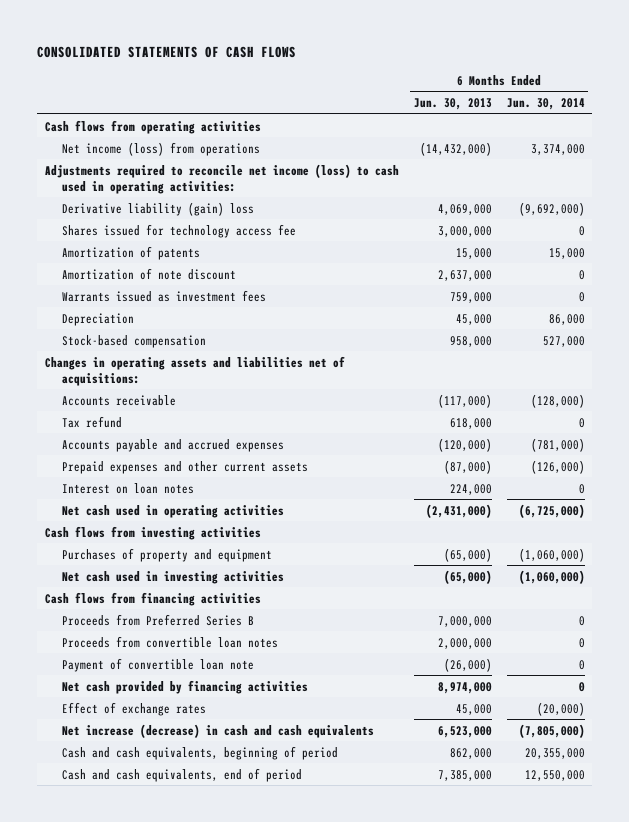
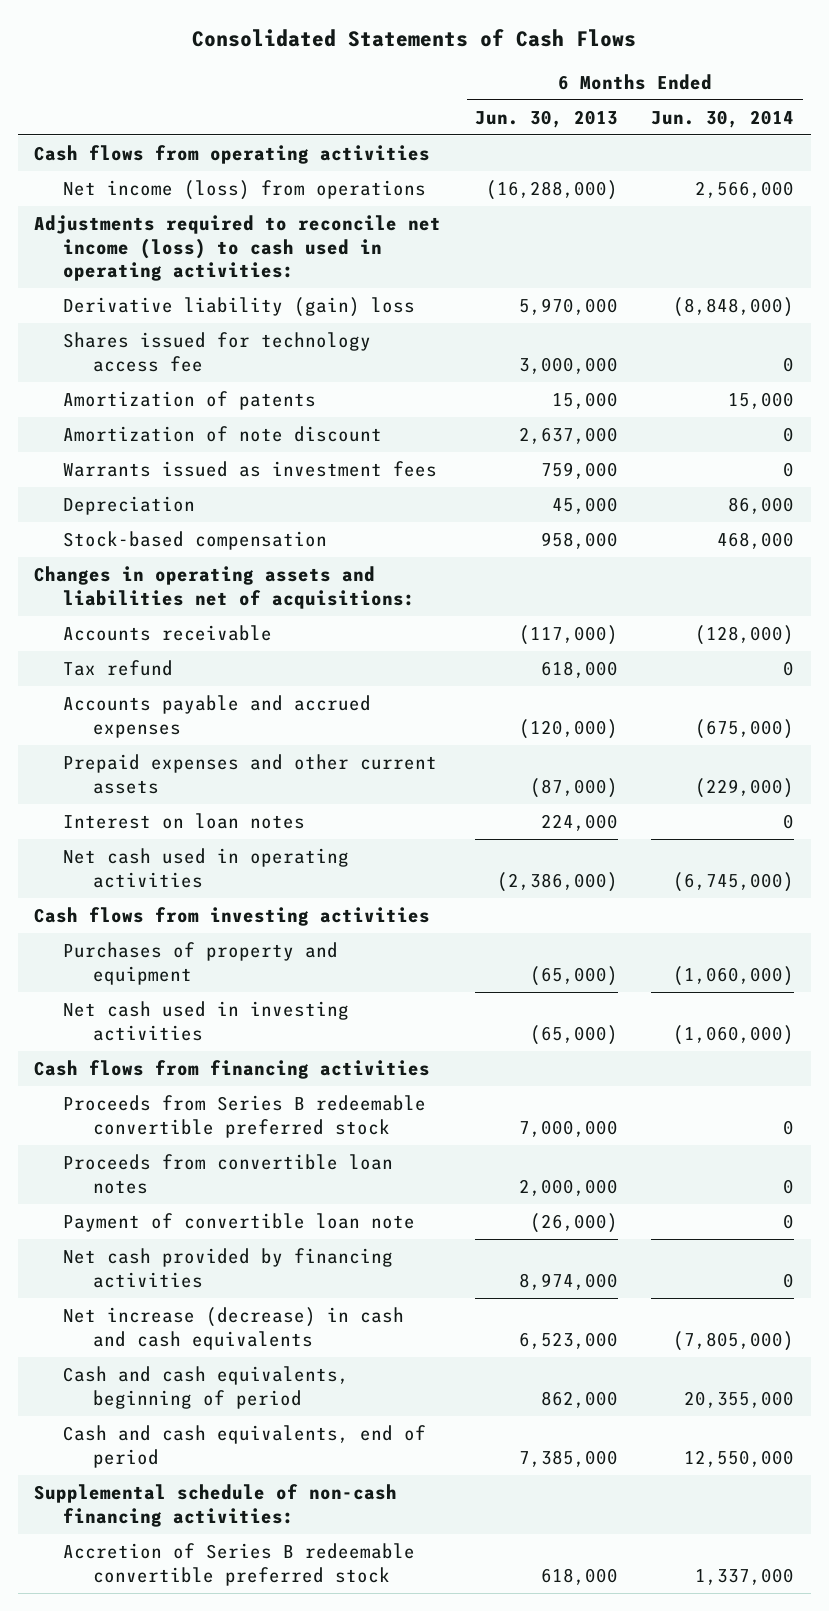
[37,45,297,58] CONSOLIDATED STATEMENTS OF CASH FLOWS -> [192,29,637,48] Consolidated Statements of Cash Flows
[419,141,492,156] (14,432,000) -> [485,179,618,200] (16,288,000)
[530,143,585,155] 3,374,000 -> [695,180,795,198] 2,566,000
[437,203,492,215] 4,069,000 -> [518,297,618,315] 5,970,000
[518,201,585,216] (9,692,000) -> [673,296,795,317] (8,848,000)
[542,335,585,347] 527,000 -> [717,531,795,549] 468,000
[530,437,585,452] (781,000) -> [695,718,795,739] (675,000)
[530,459,585,474] (126,000) -> [695,777,795,798] (229,000)
[425,503,492,518] (2,431,000) -> [496,871,618,892] (2,386,000)
[518,503,585,518] (6,725,000) -> [673,871,795,892] (6,745,000)
[62,613,255,626] Proceeds from Preferred Series B -> [63,1094,427,1138] Proceeds from Series B redeemable convertible preferred stock
[62,701,207,716] Effect of exchange rates -> none
none -> [34,1483,398,1527] Supplemental schedule of non-cash financing activities:
none -> [63,1542,416,1586] Accretion of Series B redeemable convertible preferred stock

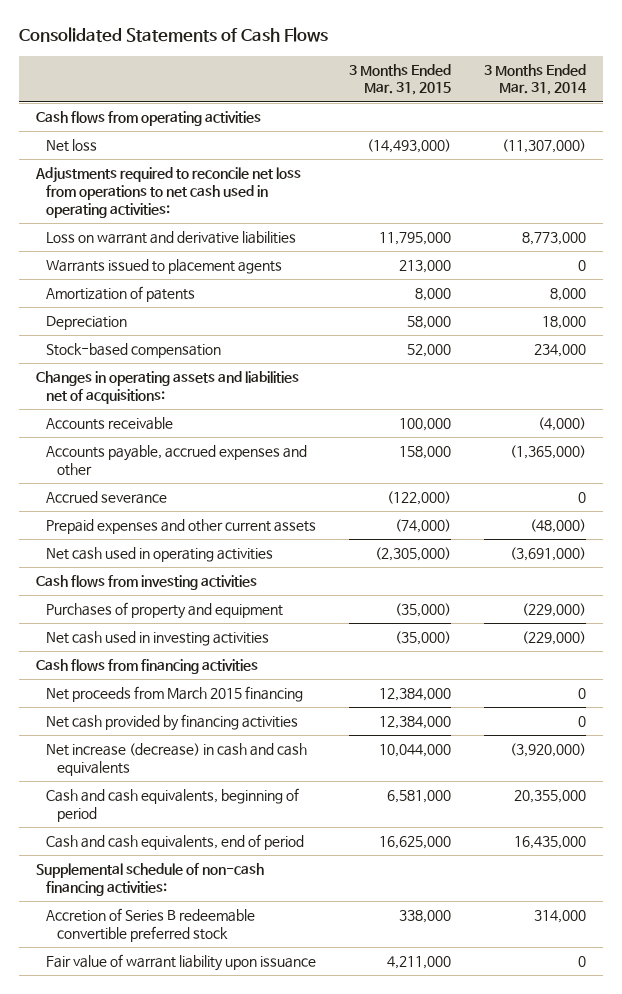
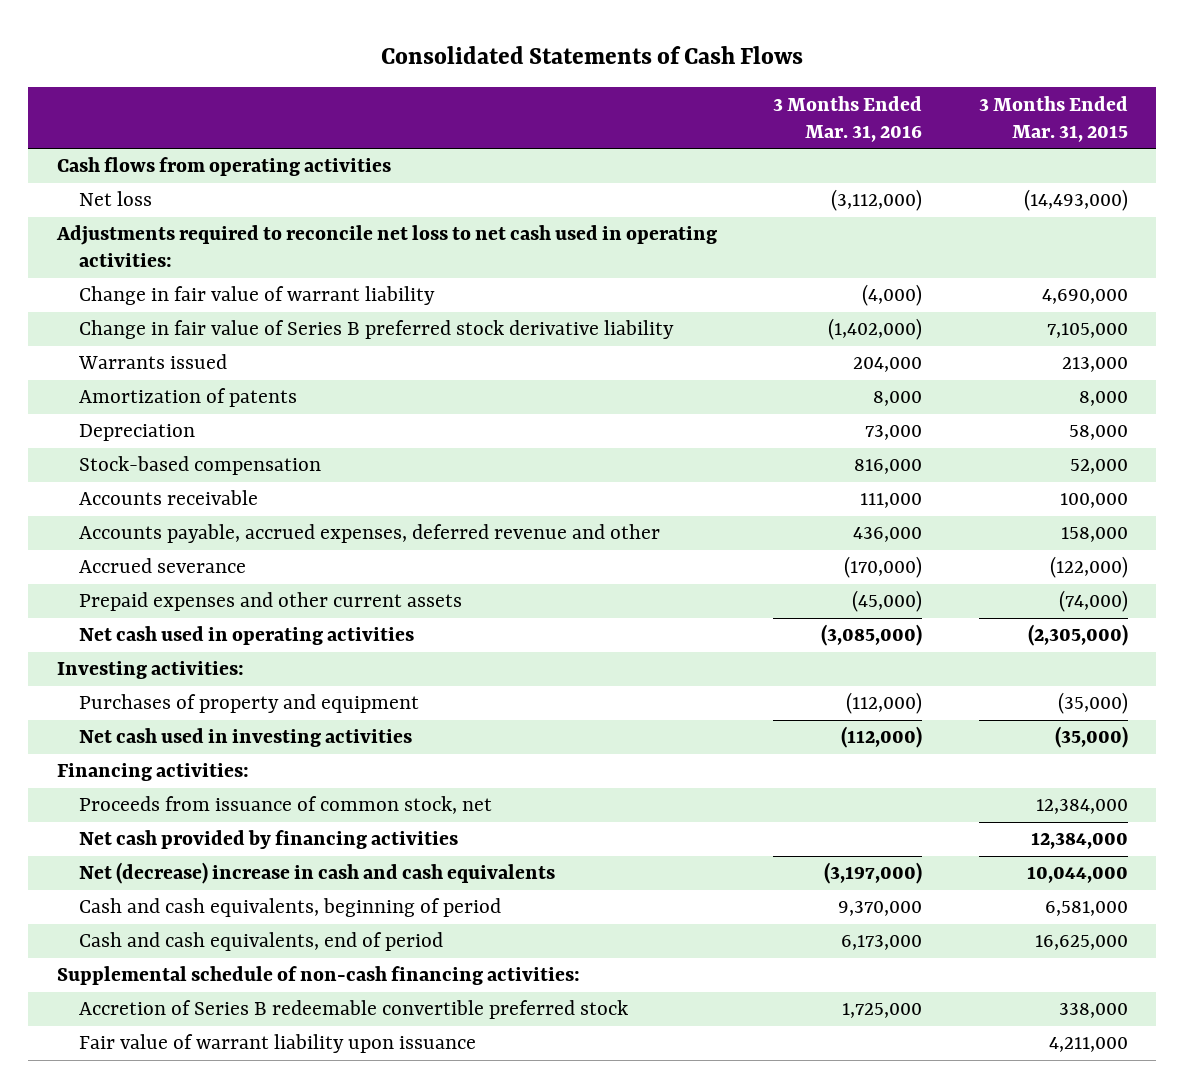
[484,63,588,96] 3 Months Ended Mar. 31, 2014 -> none
none -> [773,95,923,142] 3 Months Ended Mar. 31, 2016
[46,231,297,245] Loss on warrant and derivative liabilities -> none
[34,167,301,218] Adjustments required to reconcile net loss from operations to net cash used in operating activities: -> [55,225,717,268] Adjustments required to reconcile net loss to net cash used in operating activities:
none -> [78,286,435,306] Change in fair value of warrant liability
none -> [78,320,674,340] Change in fair value of Series B preferred stock derivative liability
[46,259,283,275] Warrants issued to placement agents -> [77,354,227,370] Warrants issued
[35,371,299,404] Changes in operating assets and liabilities net of acquisitions: -> none
[46,445,308,476] Accounts payable, accrued expenses and other -> [78,524,660,544] Accounts payable, accrued expenses, deferred revenue and other
[35,575,257,591] Cash flows from investing activities -> [56,661,244,680] Investing activities:
[35,659,258,675] Cash flows from financing activities -> [56,763,249,782] Financing activities:
[46,686,304,703] Net proceeds from March 2015 financing -> [78,796,492,815] Proceeds from issuance of common stock, net
[46,743,308,776] Net increase (decrease) in cash and cash equivalents -> [78,862,555,885] Net (decrease) increase in cash and cash equivalents

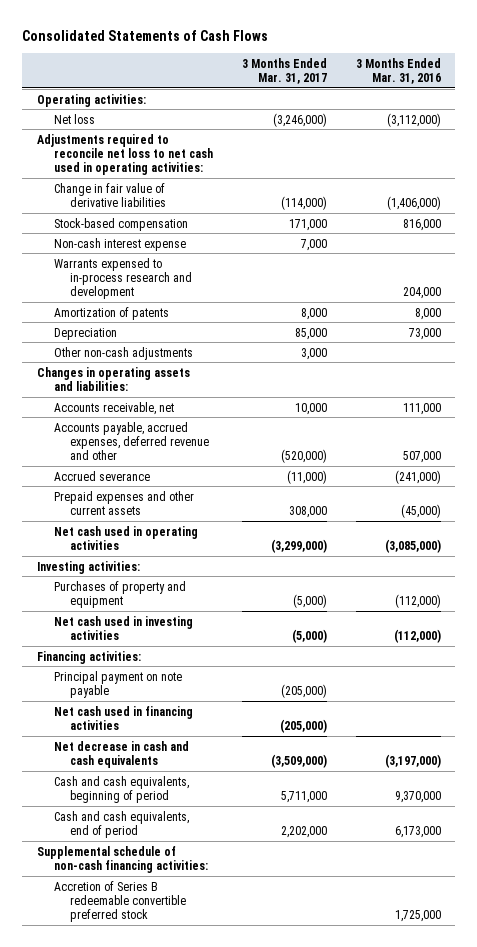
[978,95,1128,142] 3 Months Ended Mar. 31, 2015 -> none
none -> [241,57,327,85] 3 Months Ended Mar. 31, 2017
[56,157,391,177] Cash flows from operating activities -> [36,93,146,107] Operating activities:
[78,320,674,340] Change in fair value of Series B preferred stock derivative liability -> none
[78,286,435,306] Change in fair value of warrant liability -> [53,182,167,207] Change in fair value of derivative liabilities
[862,284,923,307] (4,000) -> [386,195,441,210] (1,406,000)
[78,456,321,476] Stock-based compensation -> [53,217,188,231] Stock-based compensation
none -> [53,237,186,251] Non-cash interest expense
[77,354,227,370] Warrants issued -> [53,257,193,300] Warrants expensed to in-process research and development
none -> [53,346,193,360] Other non-cash adjustments
none -> [36,366,190,391] Changes in operating assets and liabilities:
[78,490,258,506] Accounts receivable -> [53,401,174,415] Accounts receivable, net
[853,527,923,543] 436,000 -> [402,451,441,464] 507,000
[844,556,923,579] (170,000) -> [394,469,441,484] (241,000)
[78,796,492,815] Proceeds from issuance of common stock, net -> none
none -> [53,670,182,698] Principal payment on note payable
[78,830,458,850] Net cash provided by financing activities -> [53,705,193,730] Net cash used in financing activities
[78,862,555,885] Net (decrease) increase in cash and cash equivalents -> [53,740,189,768] Net decrease in cash and cash equivalents
[78,1034,476,1054] Fair value of warrant liability upon issuance -> none

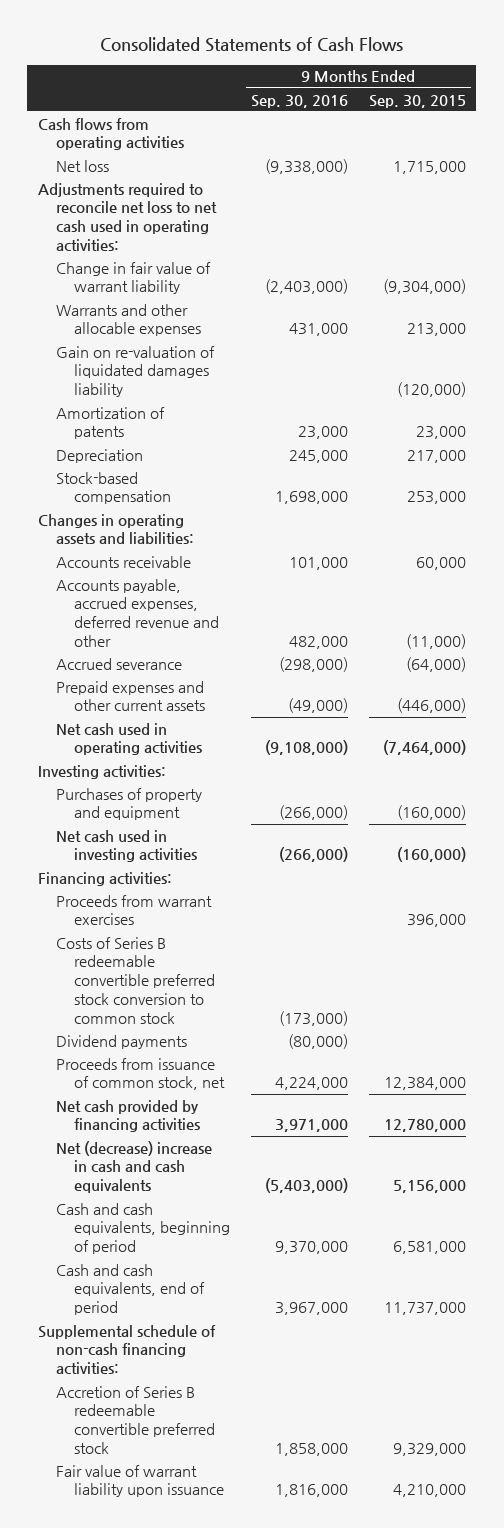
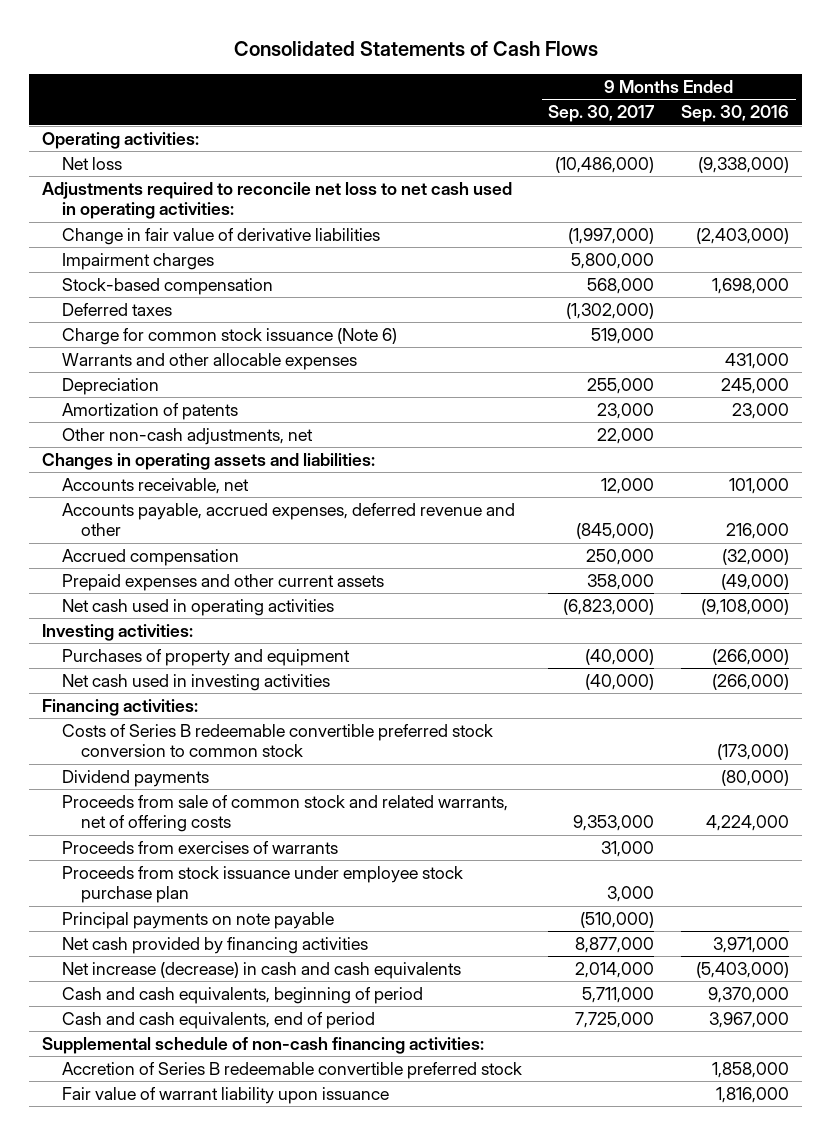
[368,94,466,108] Sep. 30, 2015 -> none
none -> [548,105,656,123] Sep. 30, 2017
[37,117,184,151] Cash flows from operating activities -> [42,132,200,150] Operating activities:
[55,261,211,295] Change in fair value of warrant liability -> [61,228,380,246] Change in fair value of derivative liabilities
none -> [61,253,214,271] Impairment charges
[55,471,171,505] Stock-based compensation -> [61,278,273,296] Stock-based compensation
none -> [61,303,172,317] Deferred taxes
none -> [61,328,397,346] Charge for common stock issuance (Note 6)
[55,345,215,398] Gain on re-valuation of liquidated damages liability -> none
[55,406,165,440] Amortization of patents -> [61,403,238,421] Amortization of patents
none -> [61,428,313,446] Other non-cash adjustments, net
[55,555,191,568] Accounts receivable -> [61,478,249,495] Accounts receivable, net
[288,636,348,650] 482,000 -> [726,523,790,540] 216,000
[55,657,182,670] Accrued severance -> [61,549,239,567] Accrued compensation
[278,656,348,672] (298,000) -> [722,549,790,566] (32,000)
[55,894,212,926] Proceeds from warrant exercises -> none
[55,1057,225,1091] Proceeds from issuance of common stock, net -> [61,795,508,833] Proceeds from sale of common stock and related warrants, net of offering costs
none -> [61,841,338,855] Proceeds from exercises of warrants
none -> [61,866,463,904] Proceeds from stock issuance under employee stock purchase plan
none -> [61,912,334,930] Principal payments on note payable
[55,1140,212,1194] Net (decrease) increase in cash and cash equivalents -> [61,962,461,980] Net increase (decrease) in cash and cash equivalents

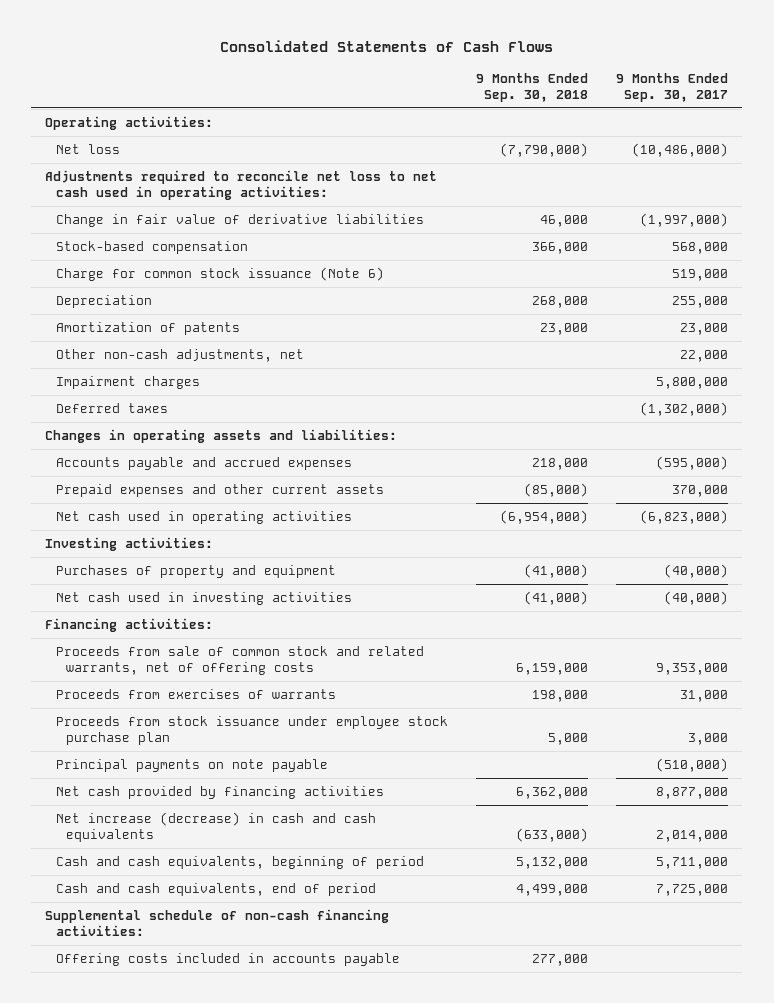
[681,105,790,123] Sep. 30, 2016 -> none
none -> [476,72,589,103] 9 Months Ended Sep. 30, 2018
[61,353,357,371] Warrants and other allocable expenses -> none
[61,253,214,271] Impairment charges -> [55,375,200,389] Impairment charges
[61,303,172,317] Deferred taxes -> [55,402,168,413] Deferred taxes
[61,478,249,495] Accounts receivable, net -> none
[61,549,239,567] Accrued compensation -> none
[61,503,515,537] Accounts payable, accrued expenses, deferred revenue and other -> [55,456,352,470] Accounts payable and accrued expenses
[576,523,655,540] (845,000) -> [656,455,729,470] (595,000)
[587,574,655,591] 358,000 -> [672,484,729,497] 370,000
[61,724,493,758] Costs of Series B redeemable convertible preferred stock conversion to common stock -> none
[61,770,209,788] Dividend payments -> none
[61,1062,522,1080] Accretion of Series B redeemable convertible preferred stock -> none
[61,1087,389,1105] Fair value of warrant liability upon issuance -> none
none -> [55,952,400,966] Offering costs included in accounts payable

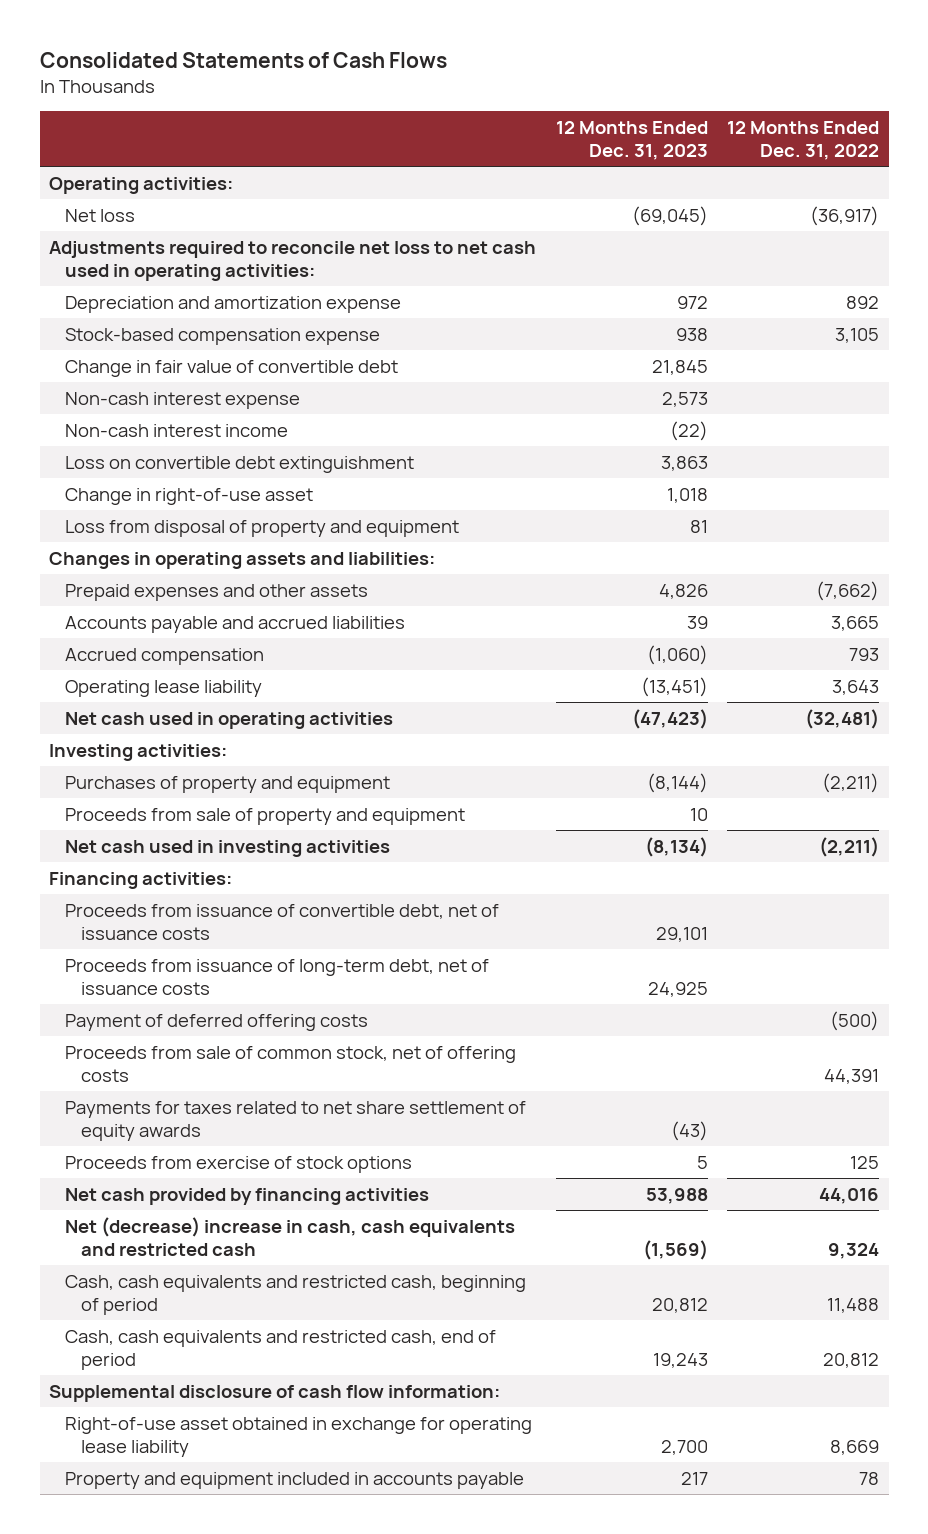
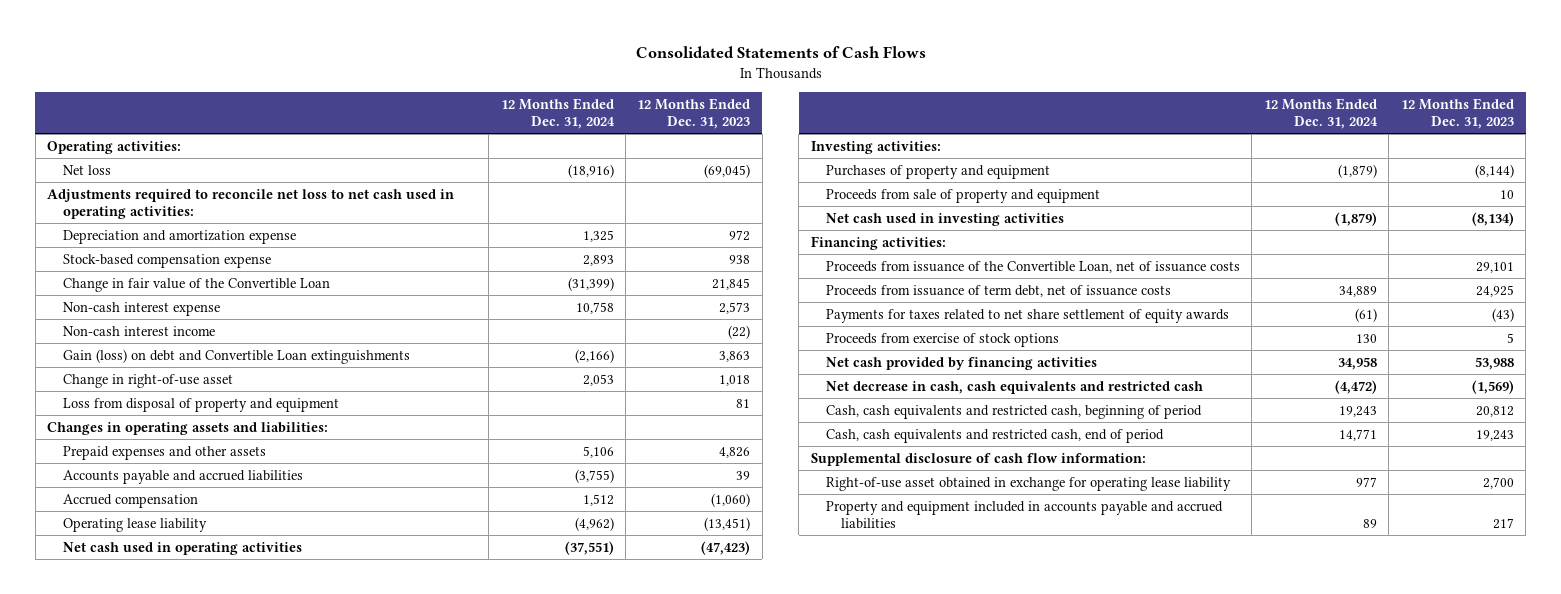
[727,120,880,160] 12 Months Ended Dec. 31, 2022 -> none
none -> [500,97,615,130] 12 Months Ended Dec. 31, 2024
[65,359,399,377] Change in fair value of convertible debt -> [62,277,330,292] Change in fair value of the Convertible Loan
[65,455,415,473] Loss on convertible debt extinguishment -> [62,348,410,364] Gain (loss) on debt and Convertible Loan extinguishments
[65,1013,369,1031] Payment of deferred offering costs -> none
[65,1045,517,1082] Proceeds from sale of common stock, net of offering costs -> none
[65,903,500,940] Proceeds from issuance of convertible debt, net of issuance costs -> [825,260,1240,273] Proceeds from issuance of the Convertible Loan, net of issuance costs
[65,958,490,995] Proceeds from issuance of long-term debt, net of issuance costs -> [825,284,1171,297] Proceeds from issuance of term debt, net of issuance costs
[65,1216,516,1256] Net (decrease) increase in cash, cash equivalents and restricted cash -> [825,380,1203,394] Net decrease in cash, cash equivalents and restricted cash
[65,1471,525,1489] Property and equipment included in accounts payable -> [825,500,1223,529] Property and equipment included in accounts payable and accrued liabilities

